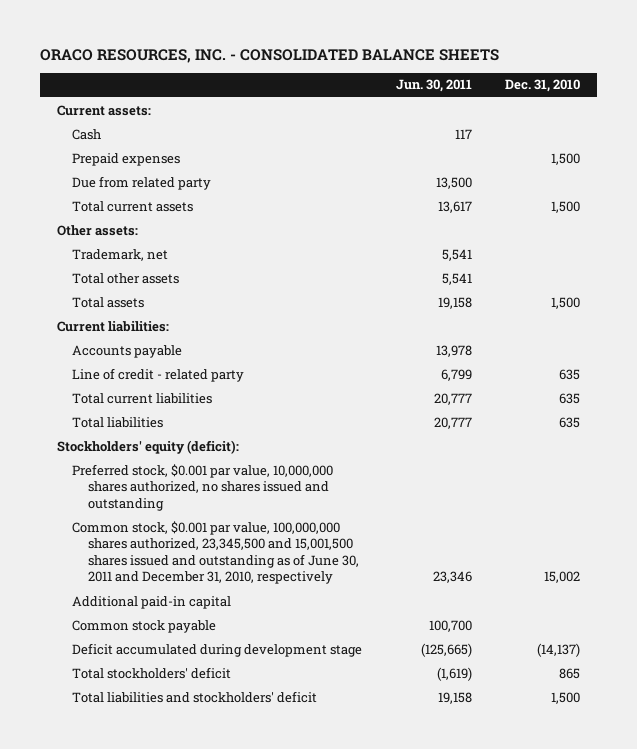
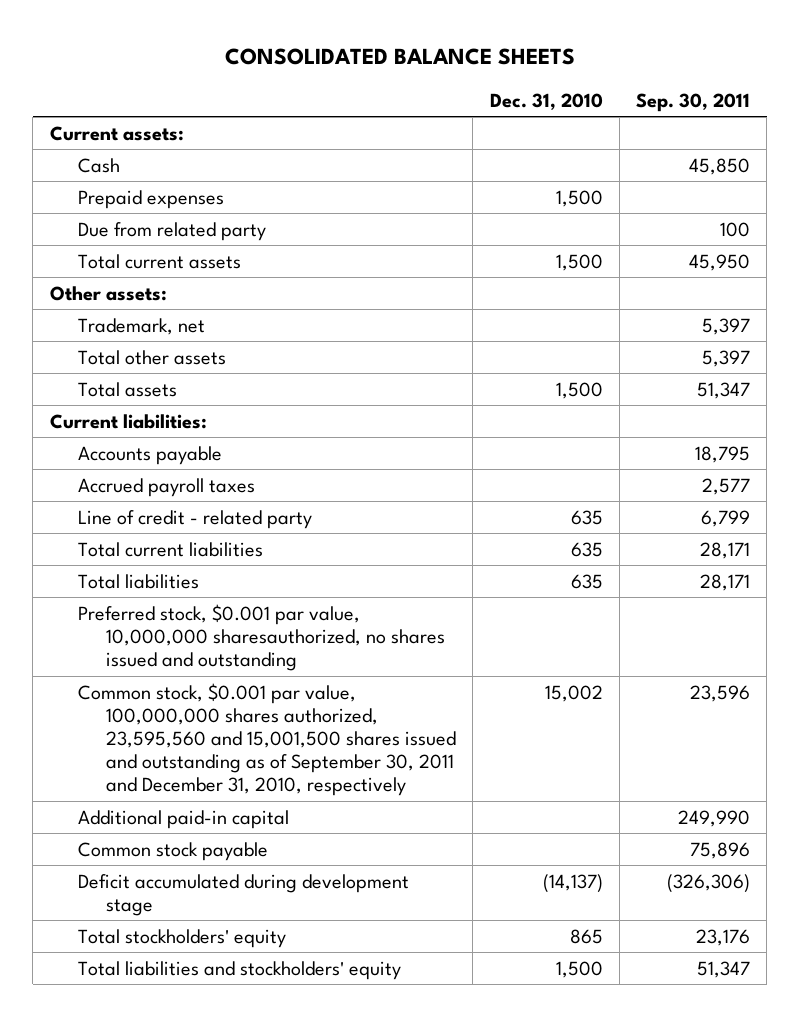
[39,48,499,63] ORACO RESOURCES, INC. - CONSOLIDATED BALANCE SHEETS -> [224,47,575,65] CONSOLIDATED BALANCE SHEETS
[395,79,472,93] Jun. 30, 2011 -> none
none -> [636,92,751,112] Sep. 30, 2011
none -> [77,477,255,497] Accrued payroll taxes
[56,439,239,454] Stockholders' equity (deficit): -> none
[72,463,334,511] Preferred stock, $0.001 par value, 10,000,000 shares authorized, no shares issued and outstanding -> [77,603,446,671] Preferred stock, $0.001 par value, 10,000,000 sharesauthorized, no shares issued and outstanding
[72,520,359,585] Common stock, $0.001 par value, 100,000,000 shares authorized, 23,345,500 and 15,001,500 shares issued and outstanding as of June 30, 2011 and December 31, 2010, respectively -> [77,682,457,797] Common stock, $0.001 par value, 100,000,000 shares authorized, 23,595,560 and 15,001,500 shares issued and outstanding as of September 30, 2011 and December 31, 2010, respectively
[72,666,232,679] Total stockholders' deficit -> [77,928,286,948] Total stockholders' equity
[72,690,318,703] Total liabilities and stockholders' deficit -> [77,960,401,980] Total liabilities and stockholders' equity

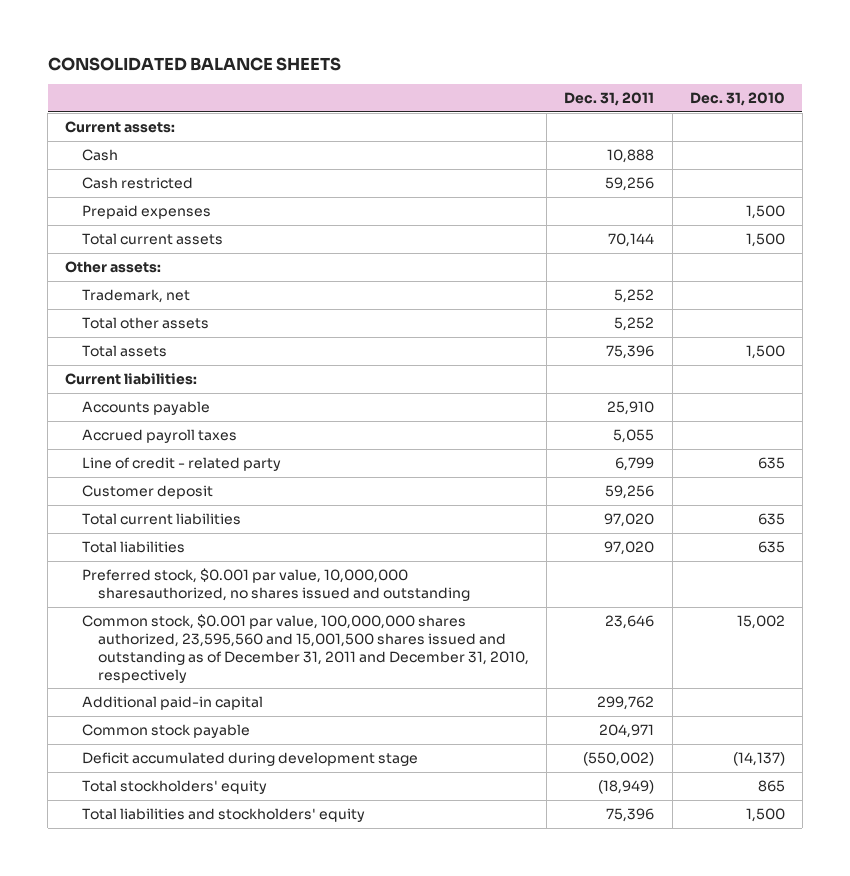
[636,92,751,112] Sep. 30, 2011 -> none
none -> [564,91,655,106] Dec. 31, 2011
none -> [81,177,193,190] Cash restricted
[77,221,266,241] Due from related party -> none
none -> [81,485,213,500] Customer deposit
[77,682,457,797] Common stock, $0.001 par value, 100,000,000 shares authorized, 23,595,560 and 15,001,500 shares issued and outstanding as of September 30, 2011 and December 31, 2010, respectively -> [81,614,530,683] Common stock, $0.001 par value, 100,000,000 shares authorized, 23,595,560 and 15,001,500 shares issued and outstanding as of December 31, 2011 and December 31, 2010, respectively

